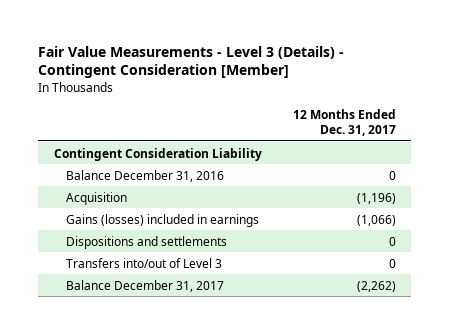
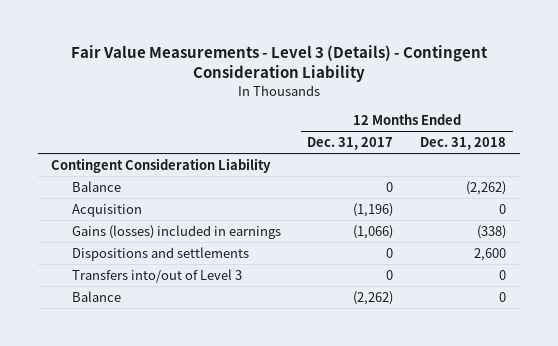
[37,45,344,79] Fair Value Measurements - Level 3 (Details) - Contingent Consideration [Member] -> [70,44,488,83] Fair Value Measurements - Level 3 (Details) - Contingent Consideration Liability
none -> [420,137,507,151] Dec. 31, 2018
[65,169,224,182] Balance December 31, 2016 -> [71,180,121,192] Balance
[65,279,224,292] Balance December 31, 2017 -> [71,290,121,302] Balance

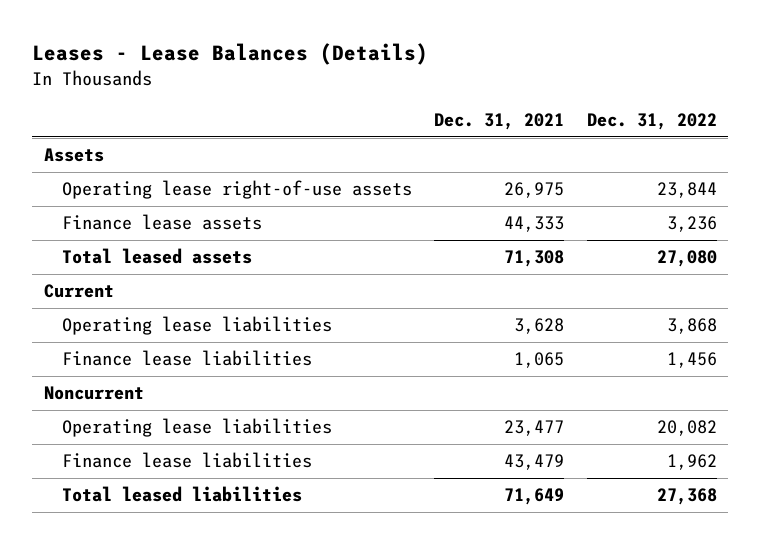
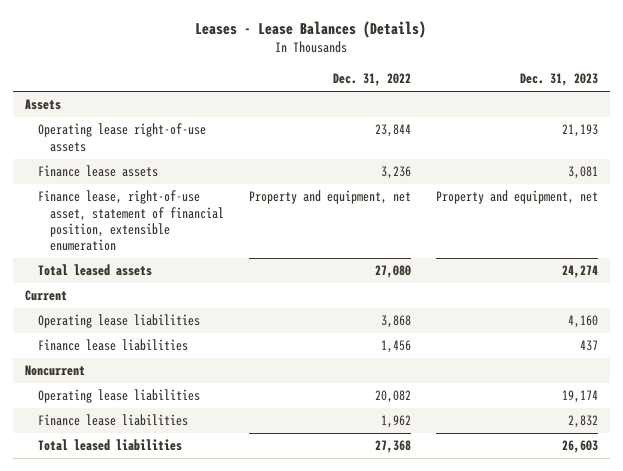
[434,113,565,131] Dec. 31, 2021 -> none
none -> [519,73,598,87] Dec. 31, 2023
none -> [37,190,225,252] Finance lease, right-of-use asset, statement of financial position, extensible enumeration

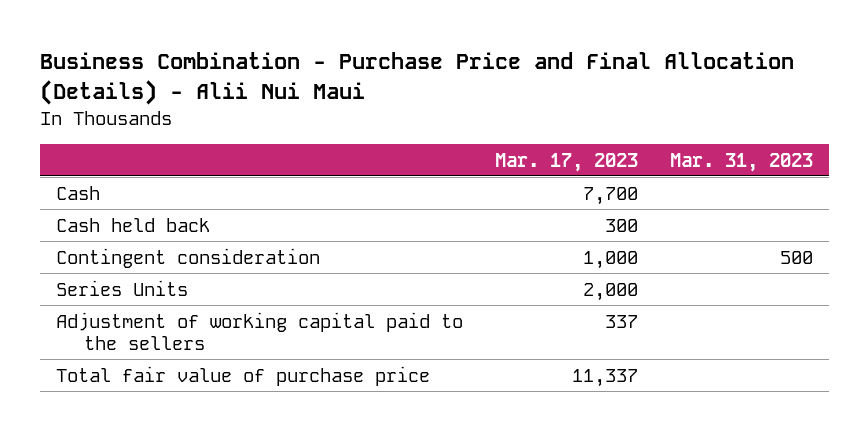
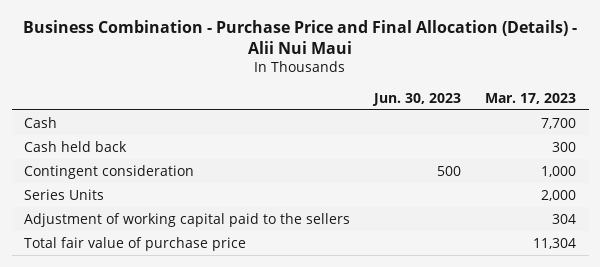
[669,152,813,172] Mar. 31, 2023 -> none
none -> [372,92,462,106] Jun. 30, 2023
[604,314,638,328] 337 -> [552,213,577,224] 304
[571,368,638,387] 11,337 -> [533,237,577,249] 11,304

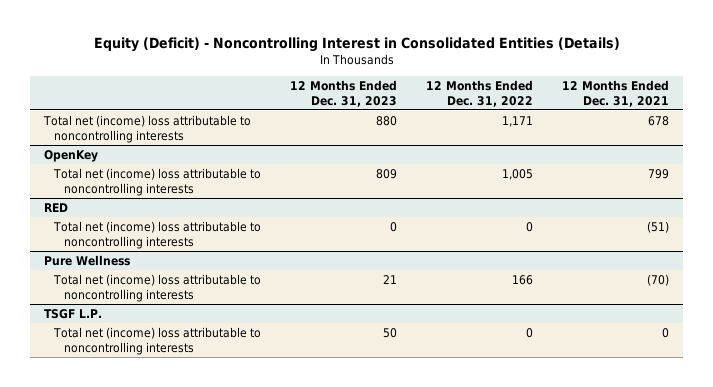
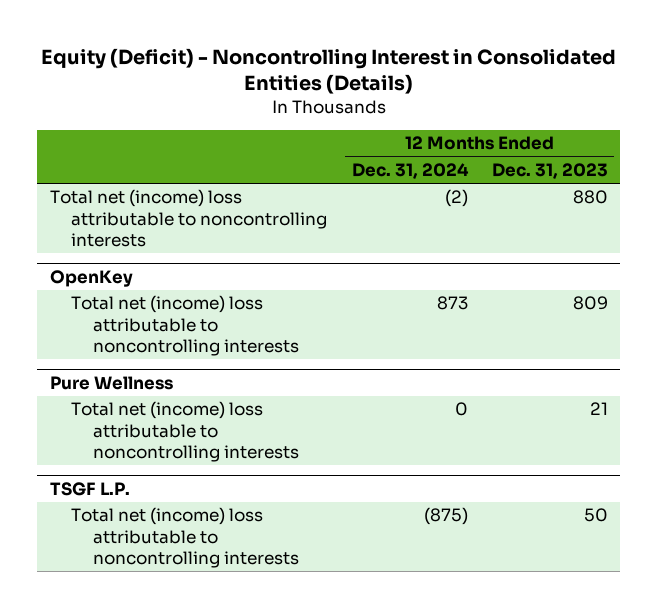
[425,80,533,107] 12 Months Ended Dec. 31, 2022 -> none
[561,80,669,107] 12 Months Ended Dec. 31, 2021 -> none
none -> [351,162,469,179] Dec. 31, 2024
[44,202,69,212] RED -> none
[52,220,261,249] Total net (income) loss attributable to noncontrolling interests -> none

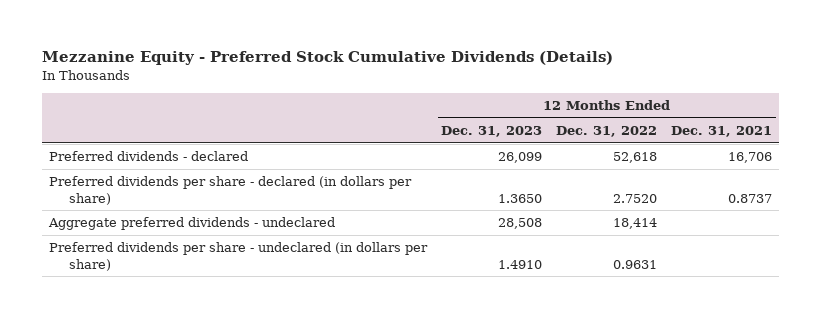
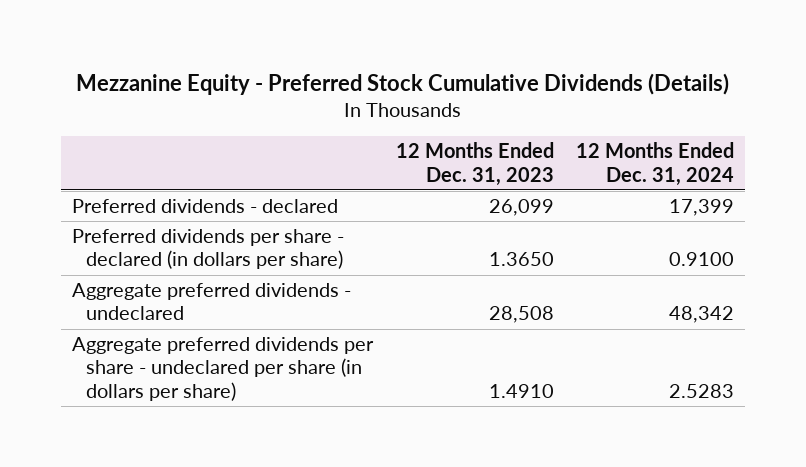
[556,126,658,138] Dec. 31, 2022 -> none
[671,126,773,138] Dec. 31, 2021 -> none
none -> [576,142,735,186] 12 Months Ended Dec. 31, 2024
[48,242,428,271] Preferred dividends per share - undeclared (in dollars per share) -> [72,336,375,401] Aggregate preferred dividends per share - undeclared per share (in dollars per share)

